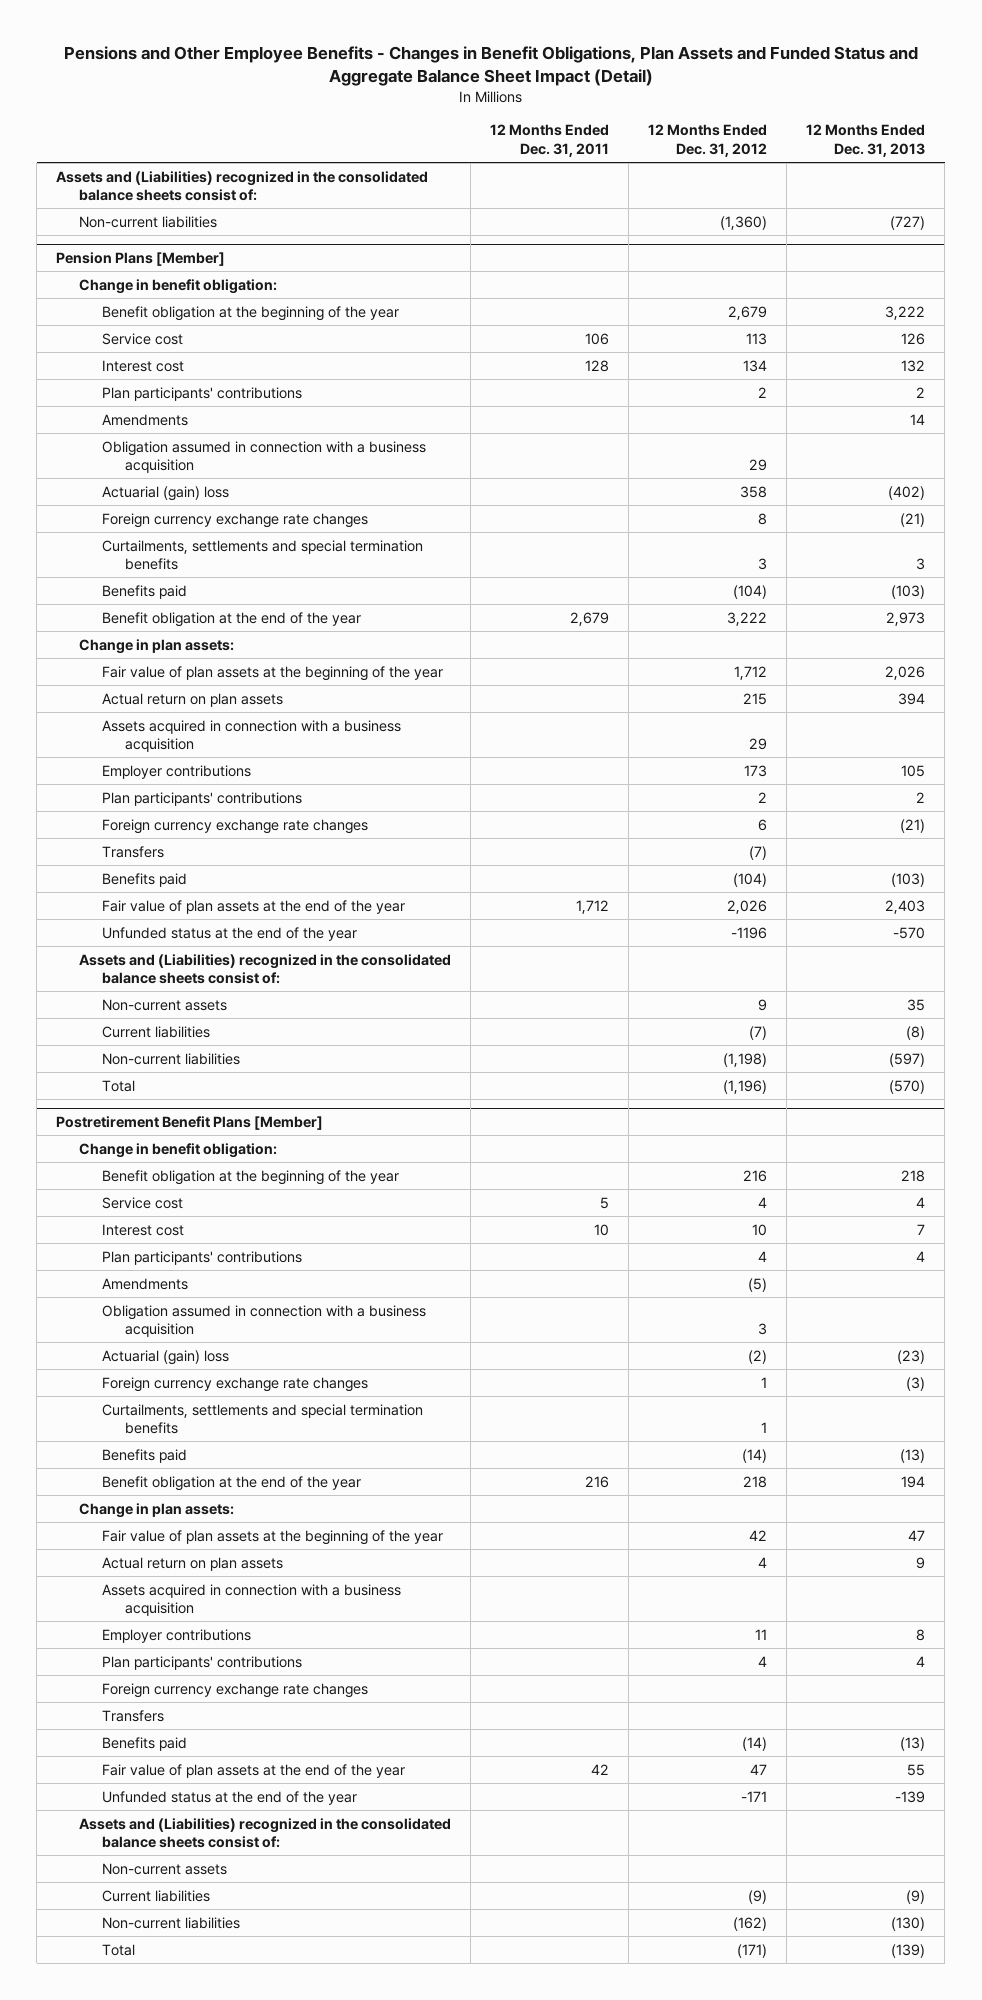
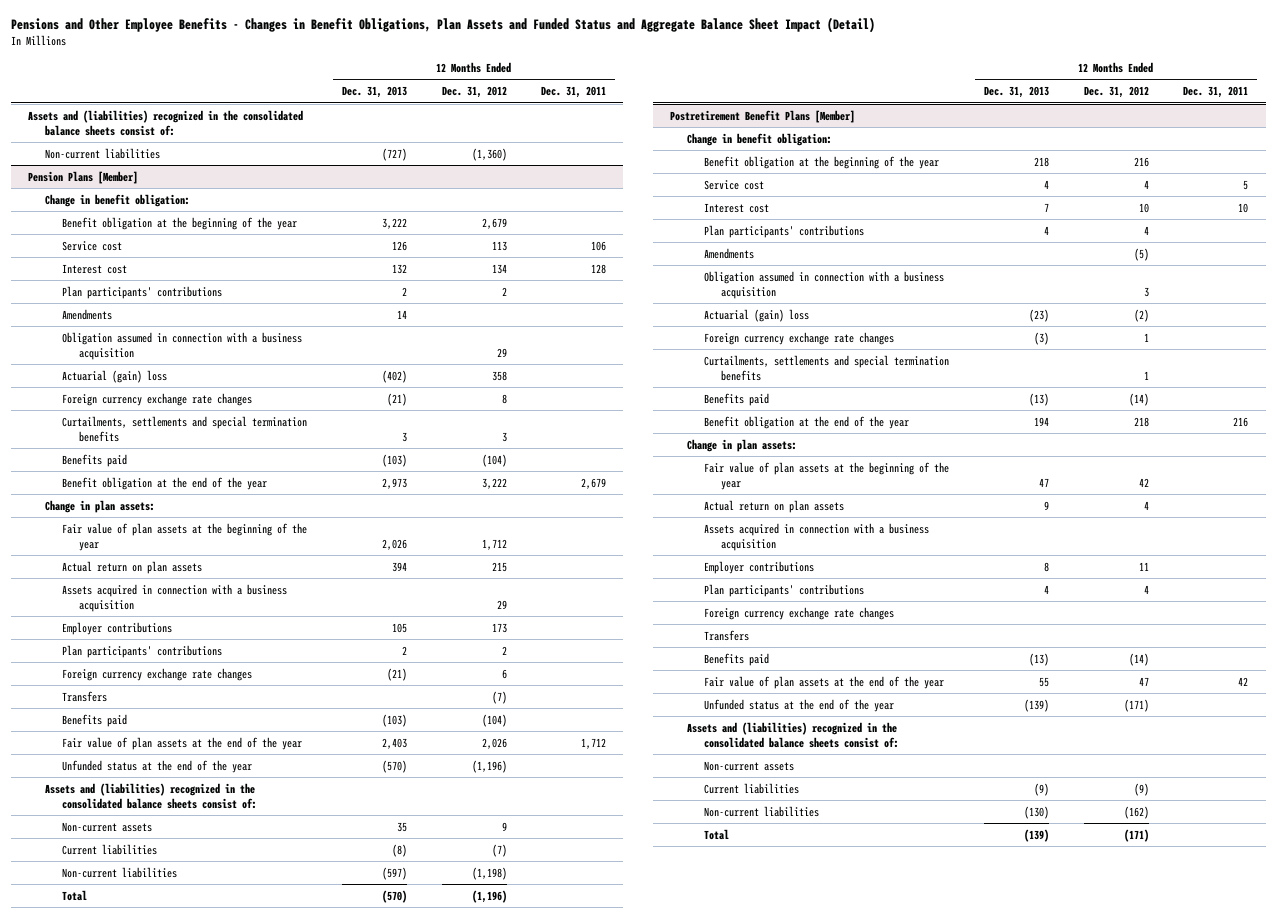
[56,170,429,202] Assets and (Liabilities) recognized in the consolidated balance sheets consist of: -> [28,109,304,136] Assets and (liabilities) recognized in the consolidated balance sheets consist of:
[731,926,768,939] -1196 -> [471,759,507,773] (1,196)
[893,926,926,939] -570 -> [381,759,407,773] (570)
[79,953,452,985] Assets and (Liabilities) recognized in the consolidated balance sheets consist of: -> [45,782,258,809] Assets and (liabilities) recognized in the consolidated balance sheets consist of:
[741,1790,768,1802] -171 -> [1123,698,1149,712] (171)
[895,1790,926,1803] -139 -> [1023,698,1049,712] (139)
[79,1817,452,1849] Assets and (Liabilities) recognized in the consolidated balance sheets consist of: -> [687,721,900,748] Assets and (liabilities) recognized in the consolidated balance sheets consist of:

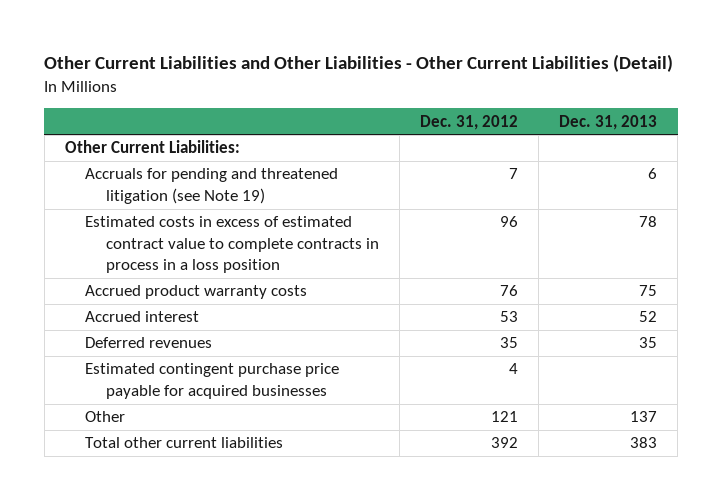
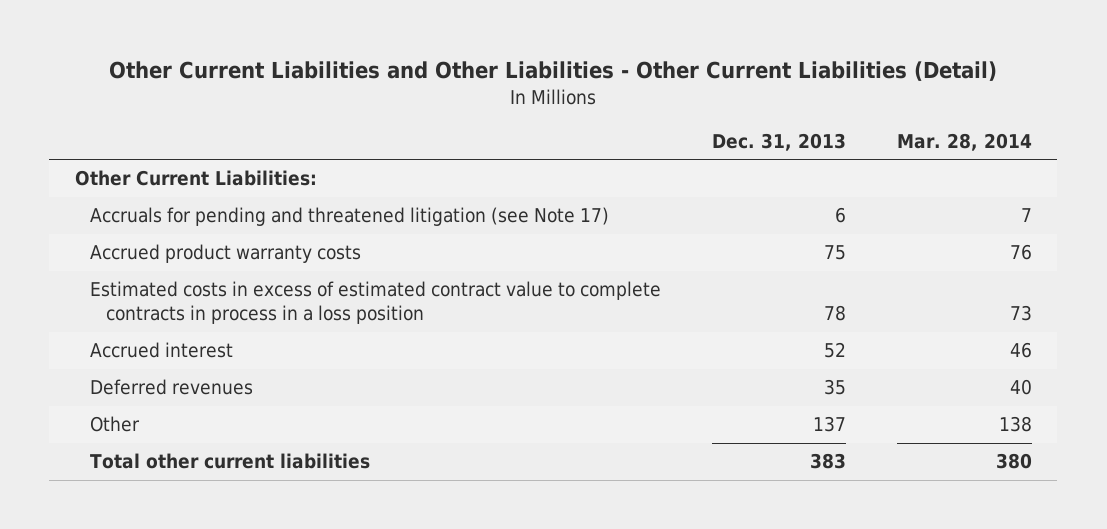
[420,114,519,130] Dec. 31, 2012 -> none
none -> [896,132,1032,151] Mar. 28, 2014
[85,168,339,204] Accruals for pending and threatened litigation (see Note 19) -> [90,207,610,227] Accruals for pending and threatened litigation (see Note 17)
[85,216,380,273] Estimated costs in excess of estimated contract value to complete contracts in process in a loss position -> [90,281,662,324] Estimated costs in excess of estimated contract value to complete contracts in process in a loss position
[85,363,340,399] Estimated contingent purchase price payable for acquired businesses -> none

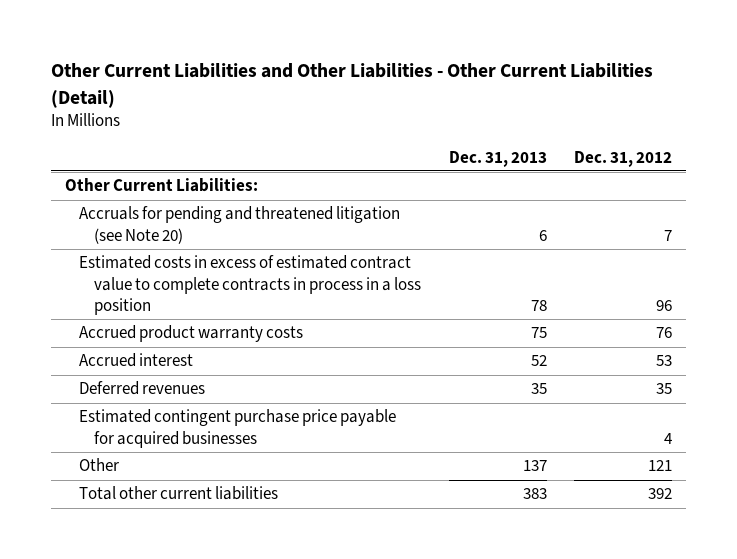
[896,132,1032,151] Mar. 28, 2014 -> none
none -> [574,150,673,167] Dec. 31, 2012
[90,207,610,227] Accruals for pending and threatened litigation (see Note 17) -> [79,206,401,244] Accruals for pending and threatened litigation (see Note 20)
[90,244,362,264] Accrued product warranty costs -> [79,325,304,343] Accrued product warranty costs
none -> [79,409,397,448] Estimated contingent purchase price payable for acquired businesses

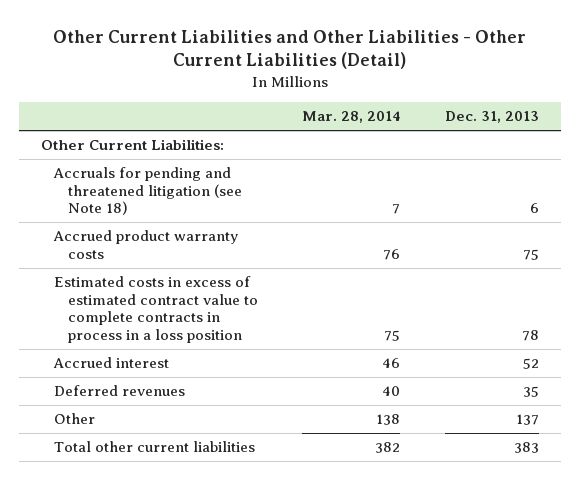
[574,150,673,167] Dec. 31, 2012 -> none
none -> [302,111,401,124] Mar. 28, 2014
[79,206,401,244] Accruals for pending and threatened litigation (see Note 20) -> [53,167,242,216] Accruals for pending and threatened litigation (see Note 18)
[79,255,421,315] Estimated costs in excess of estimated contract value to complete contracts in process in a loss position -> [54,276,258,343] Estimated costs in excess of estimated contract value to complete contracts in process in a loss position
[79,409,397,448] Estimated contingent purchase price payable for acquired businesses -> none

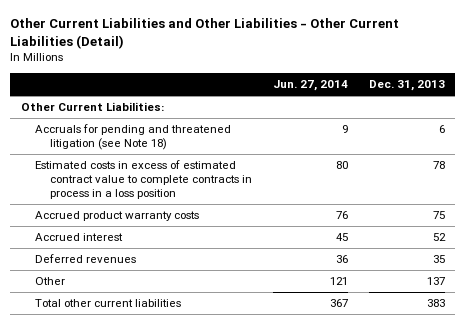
[302,111,401,124] Mar. 28, 2014 -> none
none -> [272,80,348,92] Jun. 27, 2014
[53,230,239,259] Accrued product warranty costs -> [35,211,200,222] Accrued product warranty costs

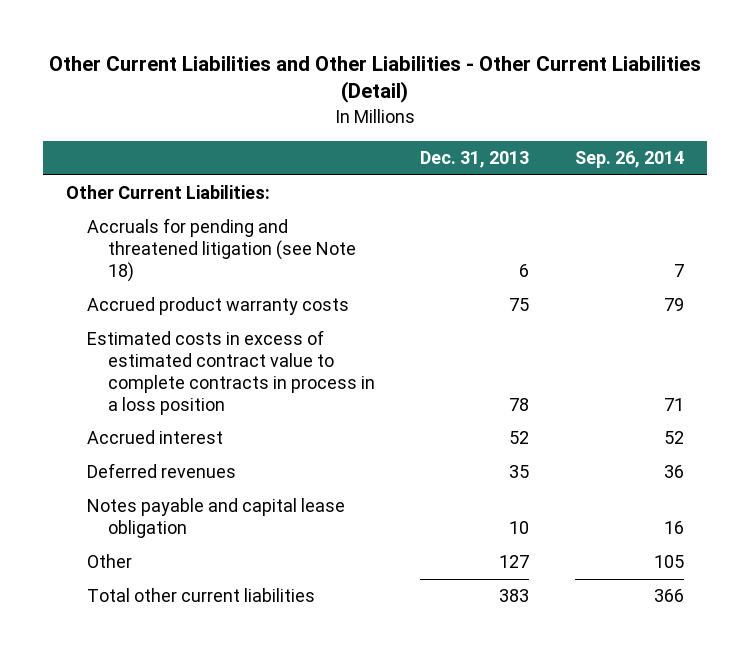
[272,80,348,92] Jun. 27, 2014 -> none
none -> [575,150,685,168] Sep. 26, 2014
[35,160,253,199] Estimated costs in excess of estimated contract value to complete contracts in process in a loss position -> [86,330,375,415] Estimated costs in excess of estimated contract value to complete contracts in process in a loss position
none -> [86,498,345,539] Notes payable and capital lease obligation
[426,277,445,286] 137 -> [499,555,530,569] 127

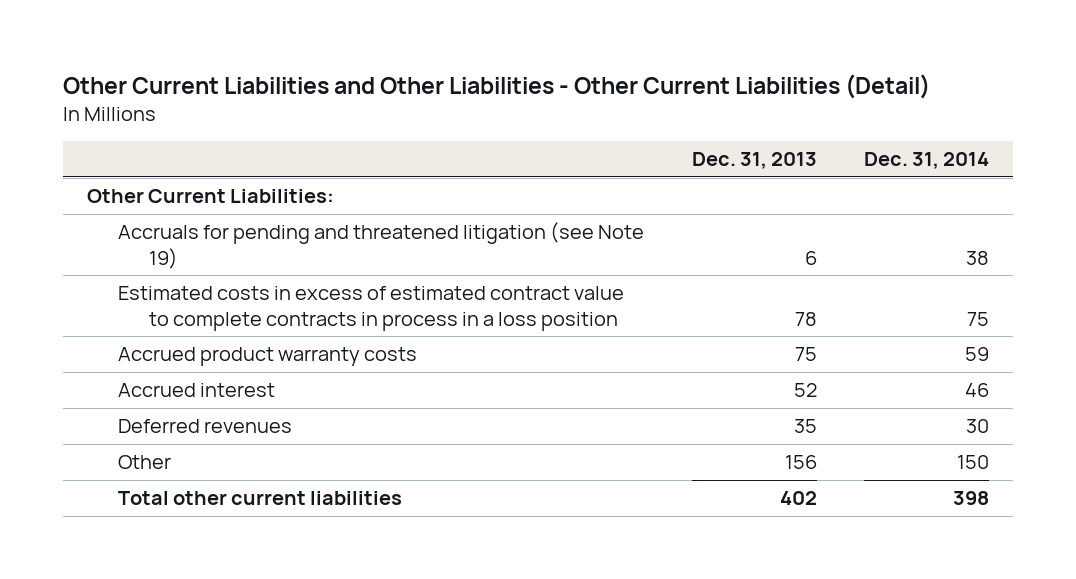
[575,150,685,168] Sep. 26, 2014 -> none
none -> [863,151,989,169] Dec. 31, 2014
[86,218,356,282] Accruals for pending and threatened litigation (see Note 18) -> [118,222,645,269] Accruals for pending and threatened litigation (see Note 19)
[86,297,349,316] Accrued product warranty costs -> [118,347,418,367] Accrued product warranty costs
[86,498,345,539] Notes payable and capital lease obligation -> none
[499,555,530,569] 127 -> [784,455,817,470] 156
[499,589,530,603] 383 -> [779,491,817,506] 402

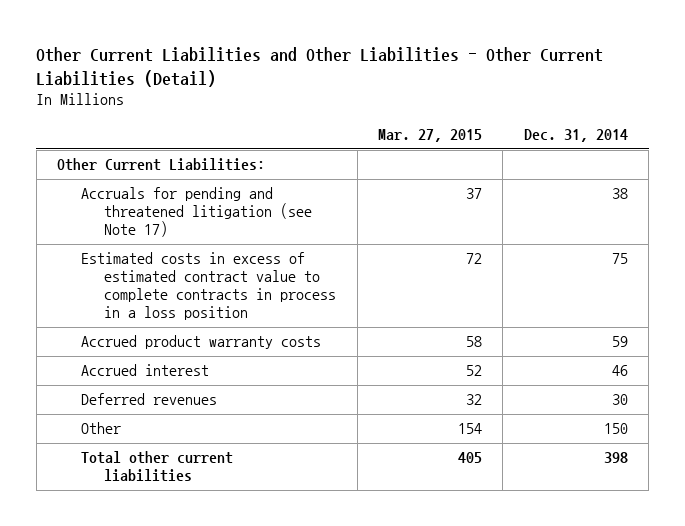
[691,151,817,169] Dec. 31, 2013 -> none
none -> [378,128,483,142] Mar. 27, 2015
[118,222,645,269] Accruals for pending and threatened litigation (see Note 19) -> [80,187,313,238] Accruals for pending and threatened litigation (see Note 17)

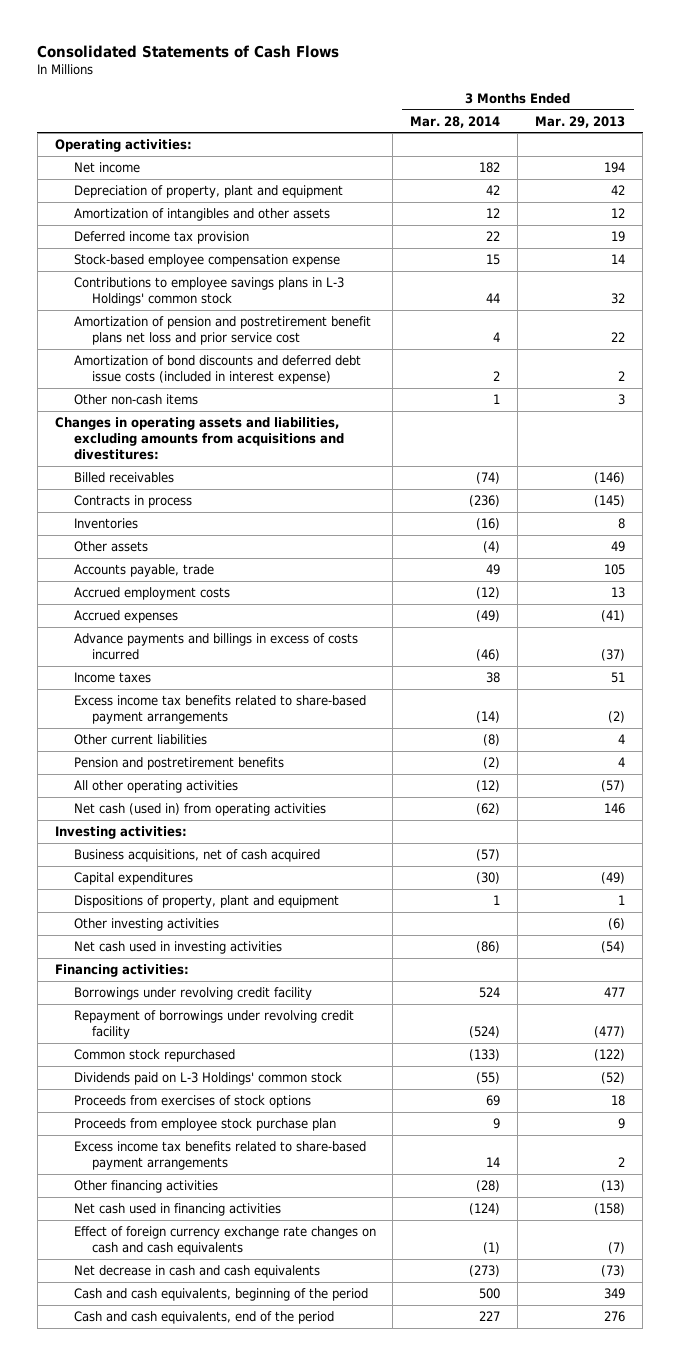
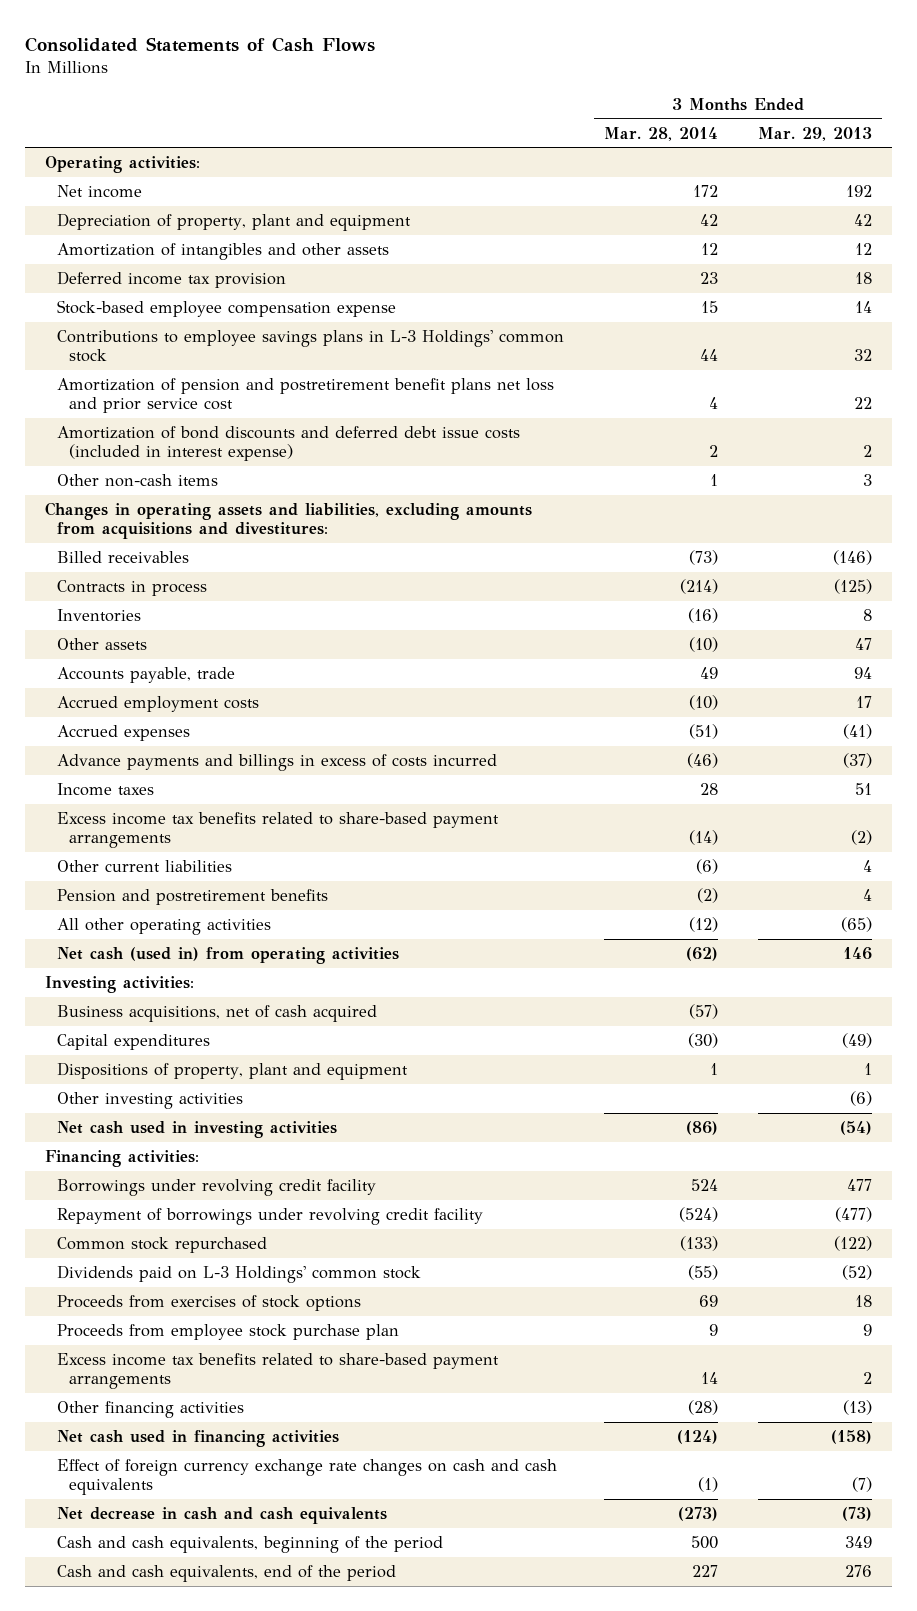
[479,161,501,173] 182 -> [693,185,719,198] 172
[604,161,626,173] 194 -> [846,185,873,198] 192
[486,230,501,241] 22 -> [700,272,719,285] 23
[611,230,626,242] 19 -> [855,272,873,285] 18
[476,471,501,484] (74) -> [689,550,719,566] (73)
[469,494,501,507] (236) -> [680,579,719,595] (214)
[594,494,626,507] (145) -> [834,579,873,595] (125)
[483,540,501,553] (4) -> [689,637,719,653] (10)
[611,540,626,552] 49 -> [855,638,873,651] 47
[604,563,626,575] 105 -> [854,667,873,680] 94
[476,586,501,599] (12) -> [689,695,719,711] (10)
[611,586,626,598] 13 -> [856,696,873,709] 17
[476,609,501,622] (49) -> [689,724,719,740] (51)
[486,671,501,683] 38 -> [700,783,719,796] 28
[483,733,501,746] (8) -> [696,859,719,875] (6)
[601,779,626,792] (57) -> [841,917,873,933] (65)

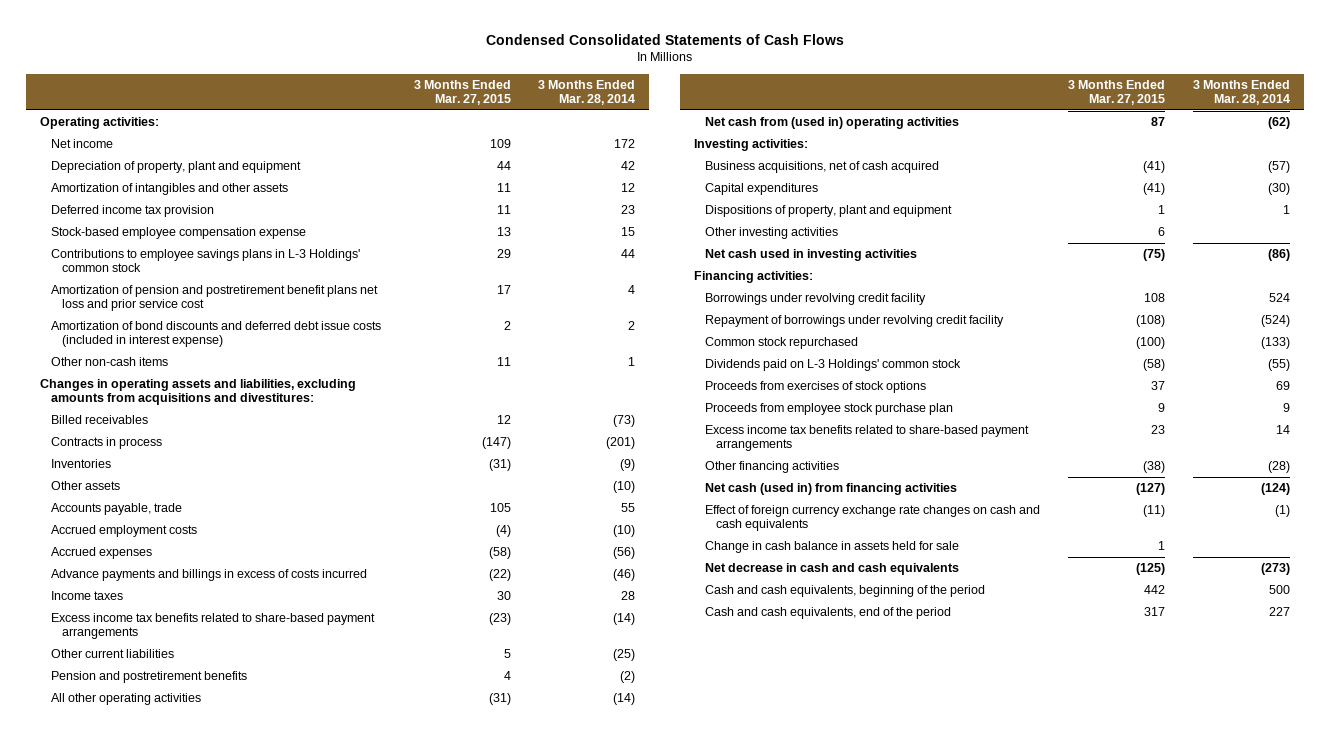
[25,36,376,52] Consolidated Statements of Cash Flows -> [485,33,844,45] Condensed Consolidated Statements of Cash Flows
[758,126,873,141] Mar. 29, 2013 -> none
none -> [413,79,511,106] 3 Months Ended Mar. 27, 2015
[680,579,719,595] (214) -> [606,437,636,450] (201)
[688,608,719,624] (16) -> [620,459,636,472] (9)
[700,667,719,680] 49 -> [621,503,636,513] 55
[689,724,719,740] (51) -> [613,547,636,560] (56)
[696,859,719,875] (6) -> [613,649,636,662] (25)
[689,917,719,933] (12) -> [613,693,636,706] (14)
[57,947,400,965] Net cash (used in) from operating activities -> [705,117,960,130] Net cash from (used in) operating activities
[57,1430,340,1448] Net cash used in financing activities -> [705,483,958,496] Net cash (used in) from financing activities
none -> [705,541,960,554] Change in cash balance in assets held for sale

